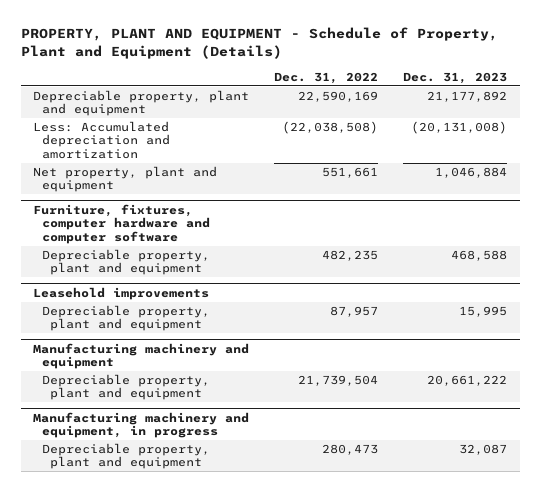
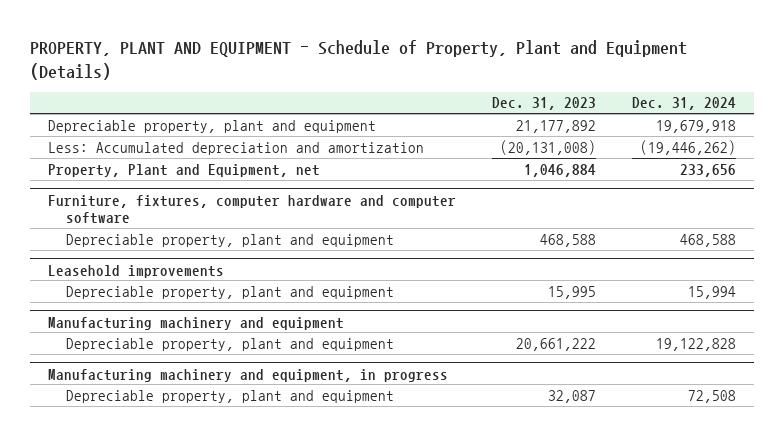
[274,71,379,84] Dec. 31, 2022 -> none
none -> [632,97,737,111] Dec. 31, 2024
[33,165,218,193] Net property, plant and equipment -> [47,163,320,177] Property, Plant and Equipment, net

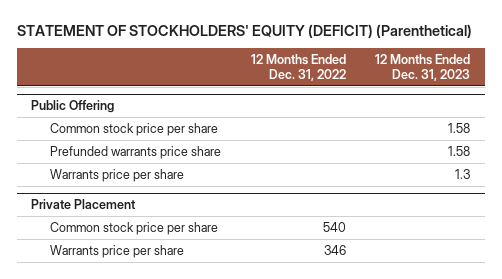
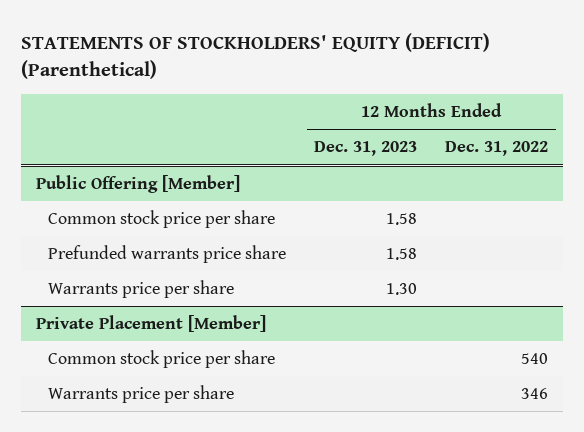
[16,23,472,38] STATEMENT OF STOCKHOLDERS' EQUITY (DEFICIT) (Parenthetical) -> [21,32,491,80] STATEMENTS OF STOCKHOLDERS' EQUITY (DEFICIT) (Parenthetical)
[31,100,115,114] Public Offering -> [35,175,240,194] Public Offering [Member]
[455,168,471,179] 1.3 -> [386,283,418,296] 1.30
[31,199,137,210] Private Placement -> [35,315,266,333] Private Placement [Member]

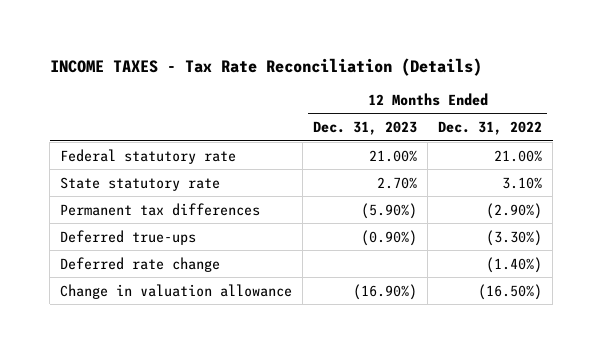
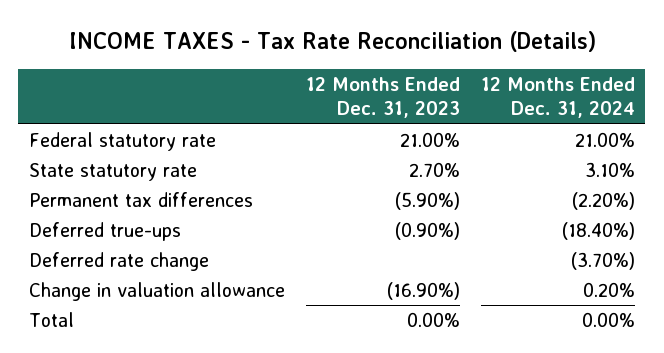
[438,121,543,136] Dec. 31, 2022 -> none
none -> [480,77,635,119] 12 Months Ended Dec. 31, 2024
none -> [28,311,74,327] Total

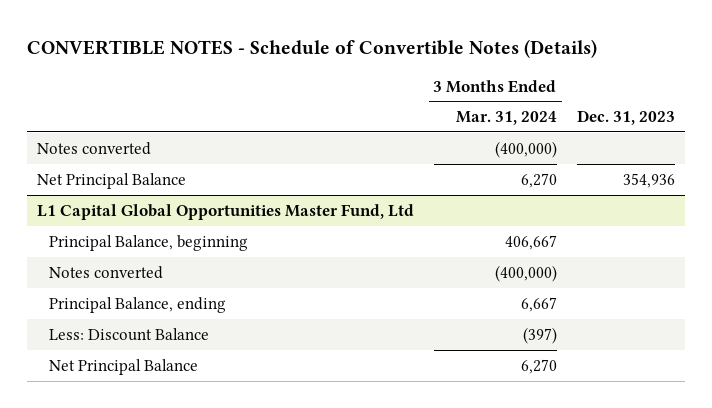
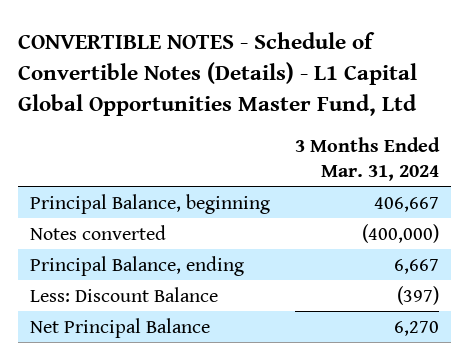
[26,38,597,58] CONVERTIBLE NOTES - Schedule of Convertible Notes (Details) -> [17,31,417,116] CONVERTIBLE NOTES - Schedule of Convertible Notes (Details) - L1 Capital Global Opportunities Master Fund, Ltd
[576,110,675,126] Dec. 31, 2023 -> none
[36,141,151,155] Notes converted -> none
[36,172,186,189] Net Principal Balance -> none
[36,203,414,220] L1 Capital Global Opportunities Master Fund, Ltd -> none

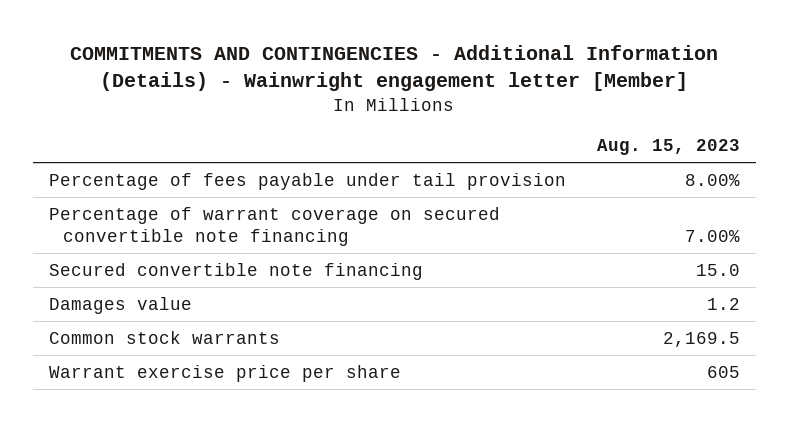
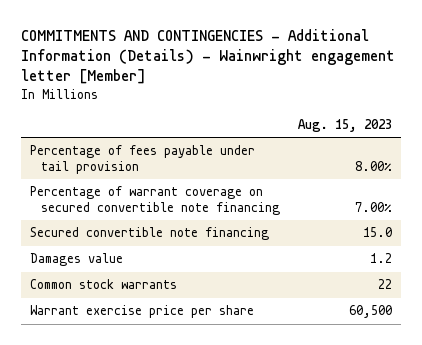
[662,331,740,347] 2,169.5 -> [378,279,393,290] 22
[706,365,740,378] 605 -> [349,305,393,319] 60,500

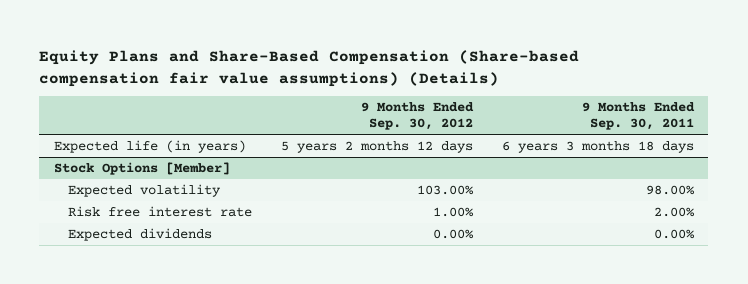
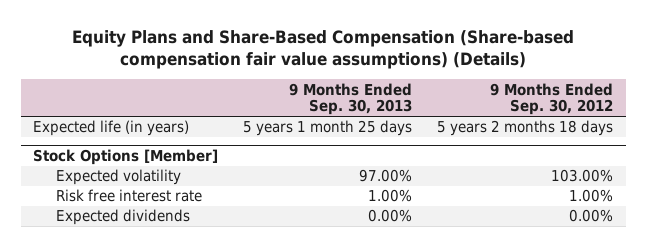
[581,102,695,131] 9 Months Ended Sep. 30, 2011 -> none
none -> [289,82,413,116] 9 Months Ended Sep. 30, 2013
[280,140,473,153] 5 years 2 months 12 days -> [437,120,614,137] 5 years 2 months 18 days

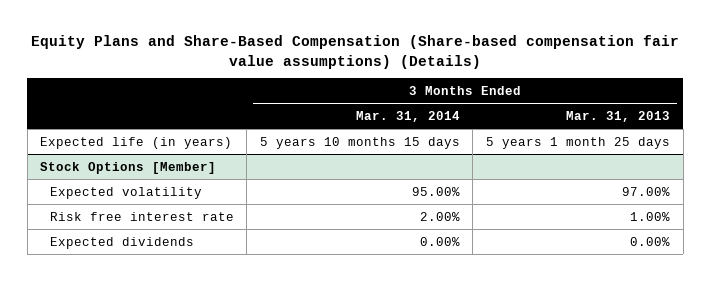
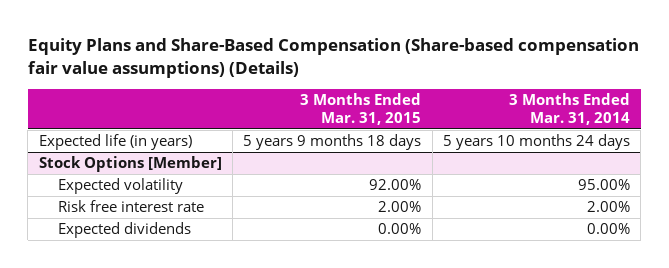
[566,110,671,122] Mar. 31, 2013 -> none
none -> [300,93,422,125] 3 Months Ended Mar. 31, 2015
[259,136,460,149] 5 years 10 months 15 days -> [443,134,631,151] 5 years 10 months 24 days

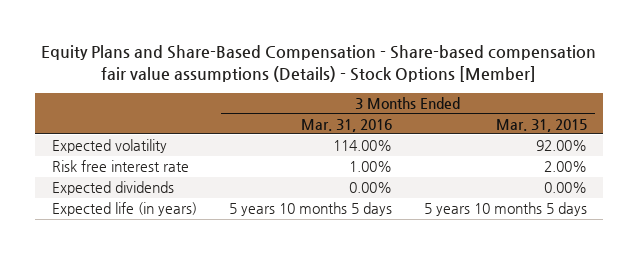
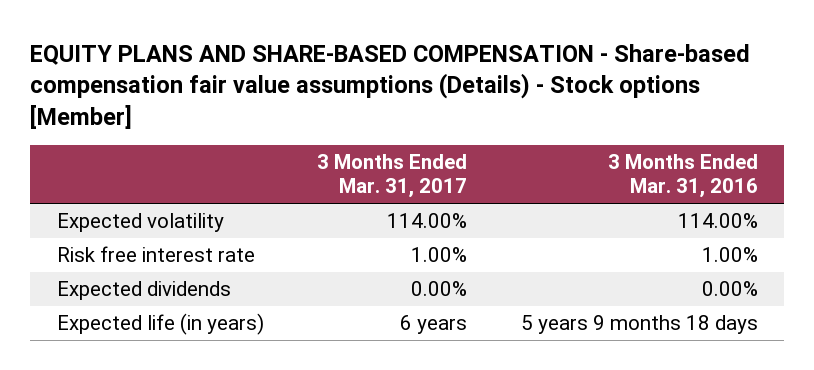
[41,45,597,82] Equity Plans and Share-Based Compensation - Share-based compensation fair value assumptions (Details) - Stock Options [Member] -> [30,43,751,129] EQUITY PLANS AND SHARE-BASED COMPENSATION - Share-based compensation fair value assumptions (Details) - Stock options [Member]
[496,118,588,132] Mar. 31, 2015 -> none
none -> [317,154,468,199] 3 Months Ended Mar. 31, 2017
[228,202,392,217] 5 years 10 months 5 days -> [520,315,758,335] 5 years 9 months 18 days

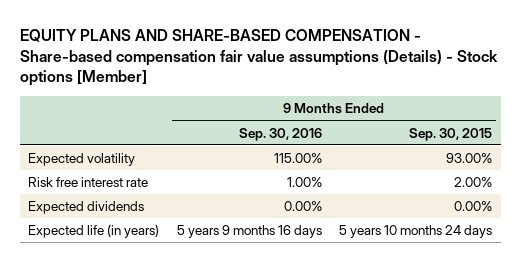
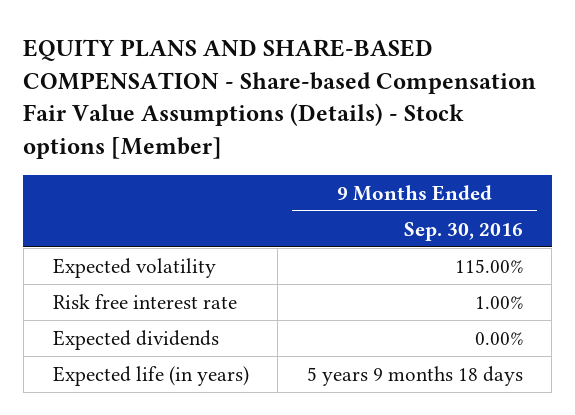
[19,28,498,87] EQUITY PLANS AND SHARE-BASED COMPENSATION - Share-based compensation fair value assumptions (Details) - Stock options [Member] -> [23,39,537,160] EQUITY PLANS AND SHARE-BASED COMPENSATION - Share-based Compensation Fair Value Assumptions (Details) - Stock options [Member]
[409,127,493,141] Sep. 30, 2015 -> none
[176,225,322,239] 5 years 9 months 16 days -> [306,365,523,386] 5 years 9 months 18 days

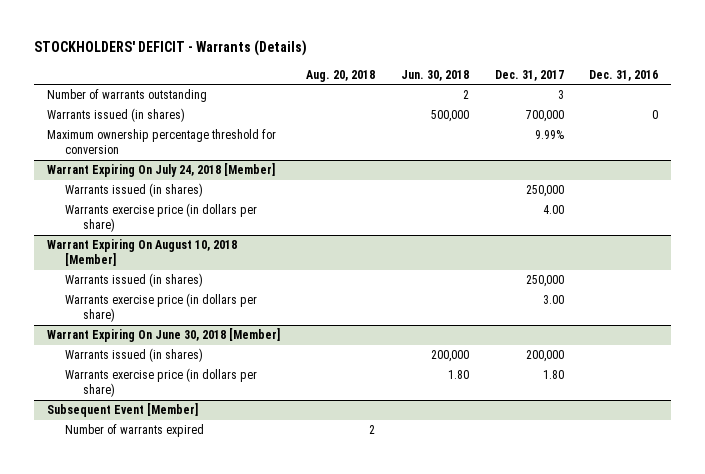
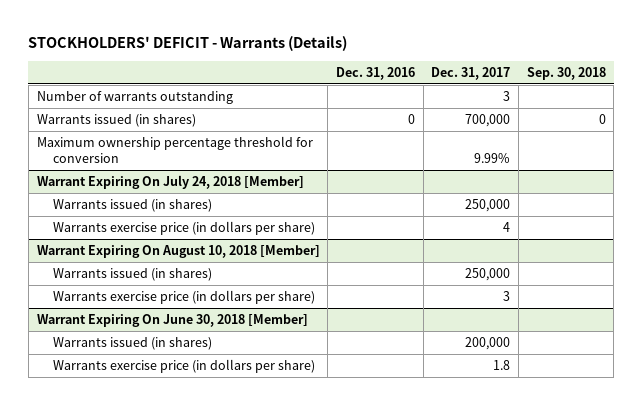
[305,69,375,82] Aug. 20, 2018 -> none
[400,69,469,81] Jun. 30, 2018 -> none
none -> [526,67,606,81] Sep. 30, 2018
[542,205,564,215] 4.00 -> [503,222,511,233] 4
[542,295,564,305] 3.00 -> [503,291,511,302] 3
[46,403,198,418] Subsequent Event [Member] -> none
[64,424,204,438] Number of warrants expired -> none
[542,370,564,380] 1.80 -> [493,360,511,371] 1.8

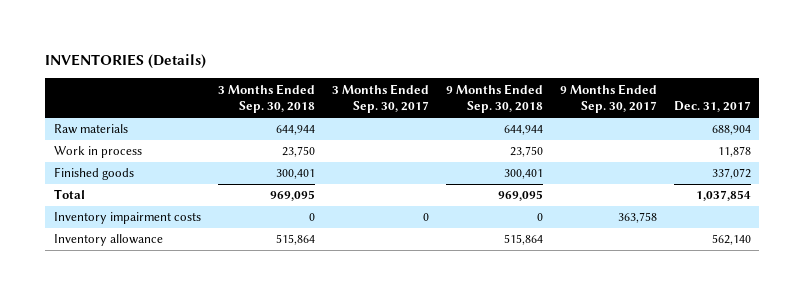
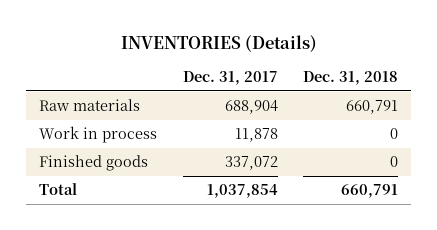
[217,83,315,114] 3 Months Ended Sep. 30, 2018 -> none
[331,83,429,114] 3 Months Ended Sep. 30, 2017 -> none
[445,83,543,114] 9 Months Ended Sep. 30, 2018 -> none
[559,83,657,114] 9 Months Ended Sep. 30, 2017 -> none
none -> [303,70,399,85] Dec. 31, 2018
[53,212,201,225] Inventory impairment costs -> none
[53,234,163,247] Inventory allowance -> none

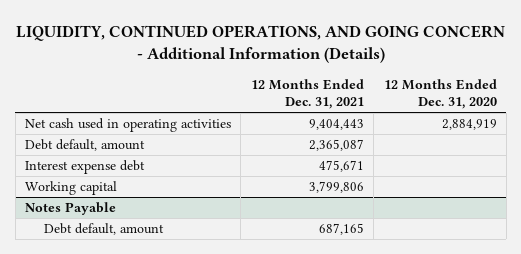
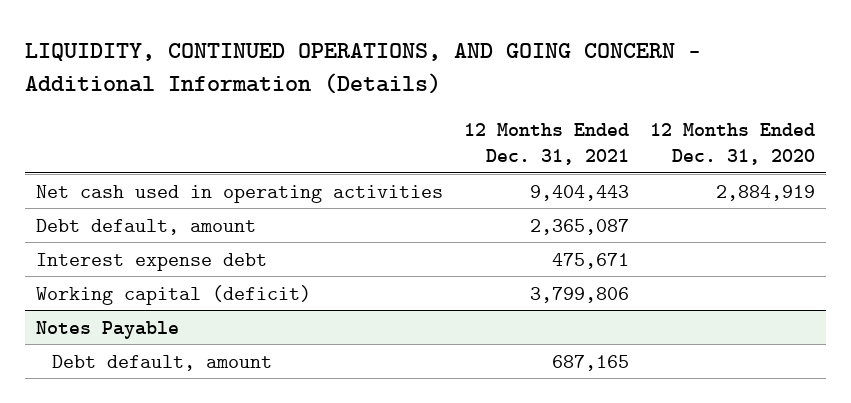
[24,181,117,196] Working capital -> [35,284,311,305] Working capital (deficit)

